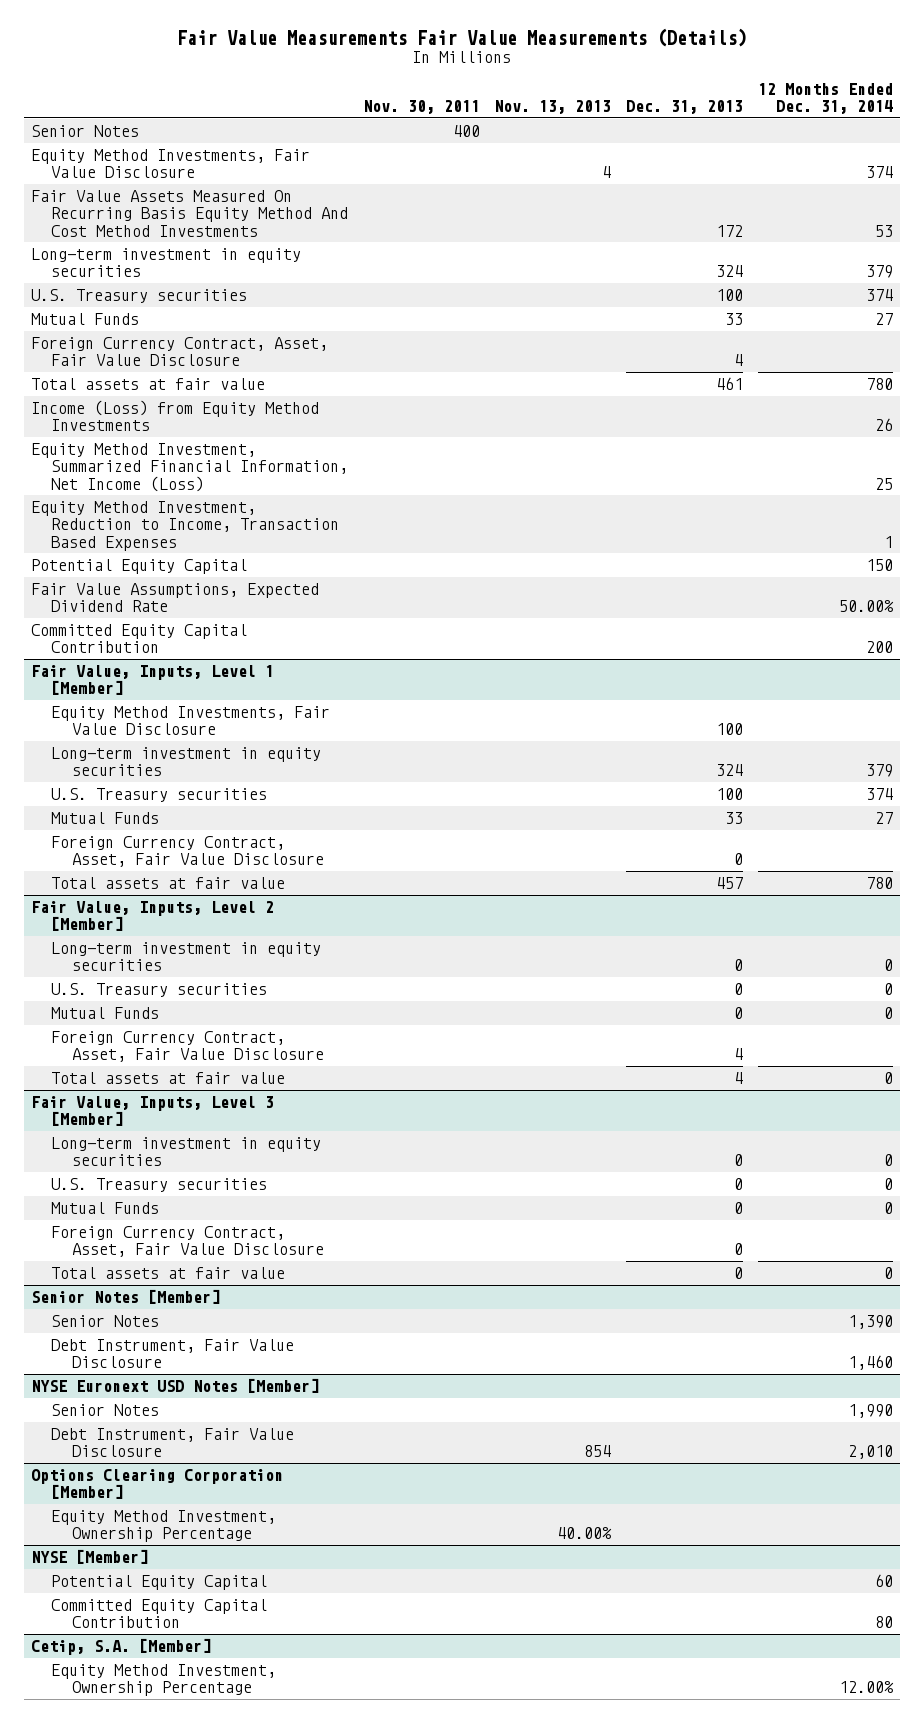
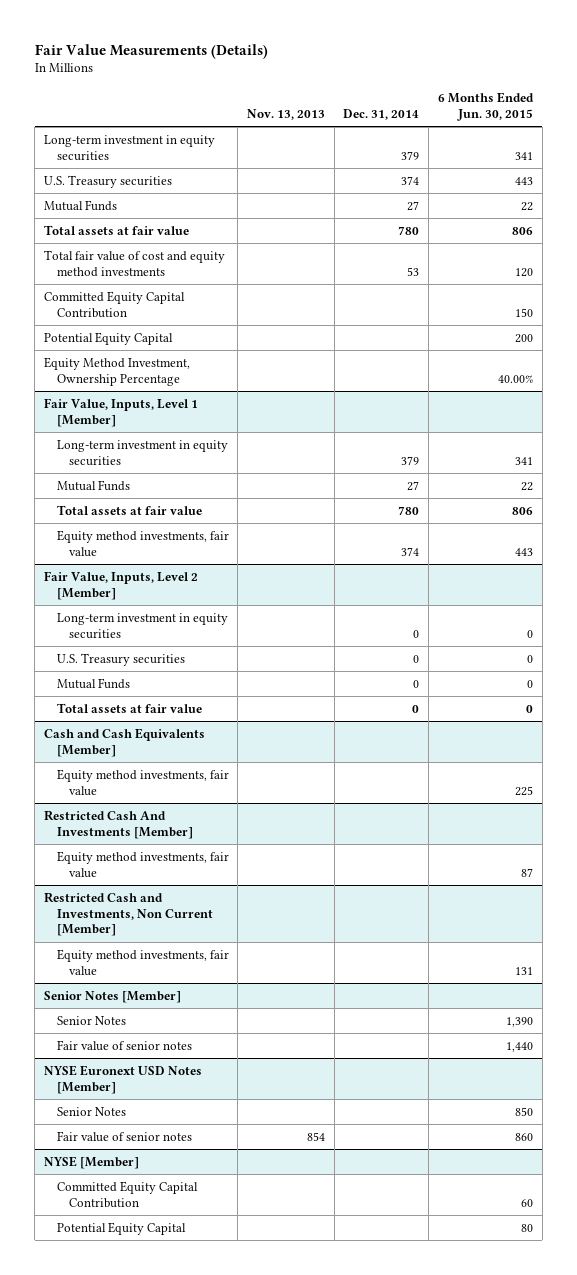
[176,27,747,47] Fair Value Measurements Fair Value Measurements (Details) -> [34,43,268,59] Fair Value Measurements (Details)
[362,100,480,115] Nov. 30, 2011 -> none
[625,100,743,115] Dec. 31, 2013 -> none
[757,82,893,115] 12 Months Ended Dec. 31, 2014 -> none
none -> [343,109,420,121] Dec. 31, 2014
none -> [437,92,534,122] 6 Months Ended Jun. 30, 2015
[31,124,140,137] Senior Notes -> none
[31,148,311,179] Equity Method Investments, Fair Value Disclosure -> none
[31,189,349,237] Fair Value Assets Measured On Recurring Basis Equity Method And Cost Method Investments -> none
[31,336,329,367] Foreign Currency Contract, Asset, Fair Value Disclosure -> none
[31,399,320,432] Income (Loss) from Equity Method Investments -> none
[31,442,349,492] Equity Method Investment, Summarized Financial Information, Net Income (Loss) -> none
[31,500,340,551] Equity Method Investment, Reduction to Income, Transaction Based Expenses -> none
[31,582,320,613] Fair Value Assumptions, Expected Dividend Rate -> none
none -> [43,249,225,277] Total fair value of cost and equity method investments
[31,558,248,574] Potential Equity Capital -> [43,331,173,345] Potential Equity Capital
none -> [43,356,190,386] Equity Method Investment, Ownership Percentage
[51,705,331,736] Equity Method Investments, Fair Value Disclosure -> none
[51,787,268,802] U.S. Treasury securities -> none
[51,835,324,868] Foreign Currency Contract, Asset, Fair Value Disclosure -> none
none -> [56,529,229,557] Equity method investments, fair value
[51,1030,324,1063] Foreign Currency Contract, Asset, Fair Value Disclosure -> none
[31,1095,275,1127] Fair Value, Inputs, Level 3 [Member] -> none
[51,1136,322,1167] Long-term investment in equity securities -> none
[51,1177,268,1192] U.S. Treasury securities -> none
[51,1201,160,1214] Mutual Funds -> none
[51,1225,324,1258] Foreign Currency Contract, Asset, Fair Value Disclosure -> none
[51,1266,286,1279] Total assets at fair value -> none
none -> [43,727,205,757] Cash and Cash Equivalents [Member]
none -> [56,768,229,796] Equity method investments, fair value
none -> [43,809,193,839] Restricted Cash And Investments [Member]
none -> [56,850,229,878] Equity method investments, fair value
none -> [43,891,213,937] Restricted Cash and Investments, Non Current [Member]
none -> [56,948,229,976] Equity method investments, fair value
[51,1338,295,1369] Debt Instrument, Fair Value Disclosure -> [56,1039,192,1051] Fair value of senior notes
[31,1468,284,1500] Options Clearing Corporation [Member] -> none
[51,1509,277,1543] Equity Method Investment, Ownership Percentage -> none
[51,1427,295,1458] Debt Instrument, Fair Value Disclosure -> [56,1130,192,1142] Fair value of senior notes
[31,1637,212,1655] Cetip, S.A. [Member] -> none
[51,1663,277,1697] Equity Method Investment, Ownership Percentage -> none
[51,1574,268,1590] Potential Equity Capital -> [56,1221,186,1235] Potential Equity Capital

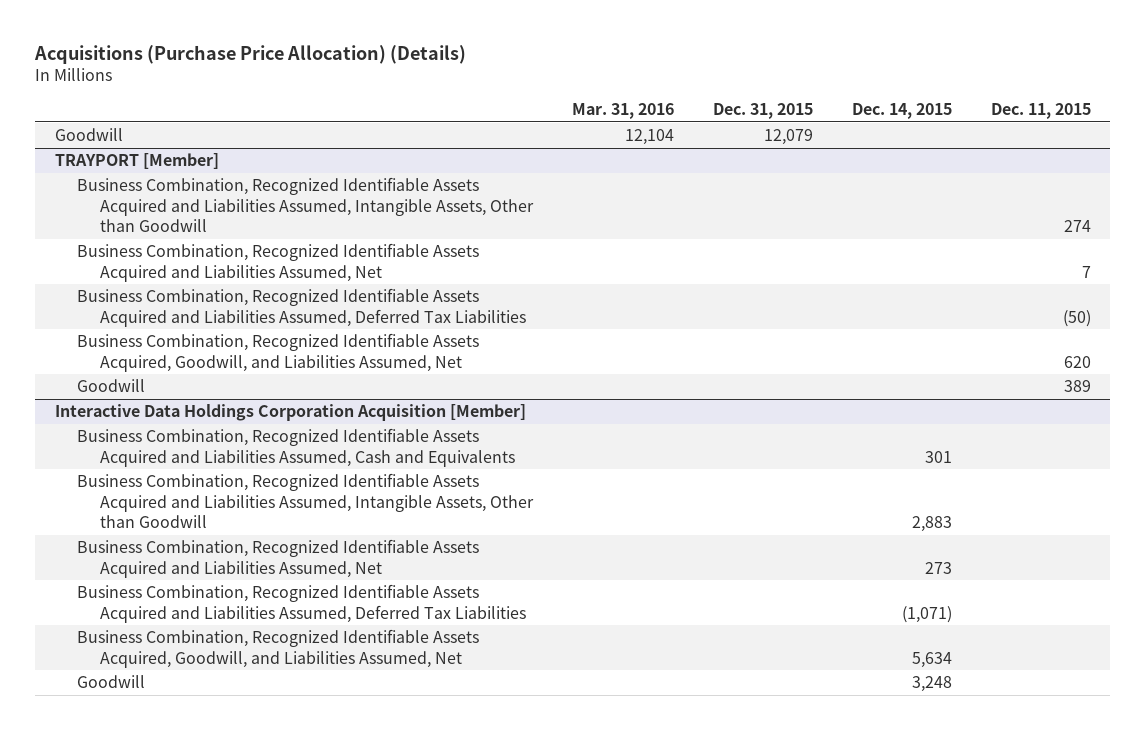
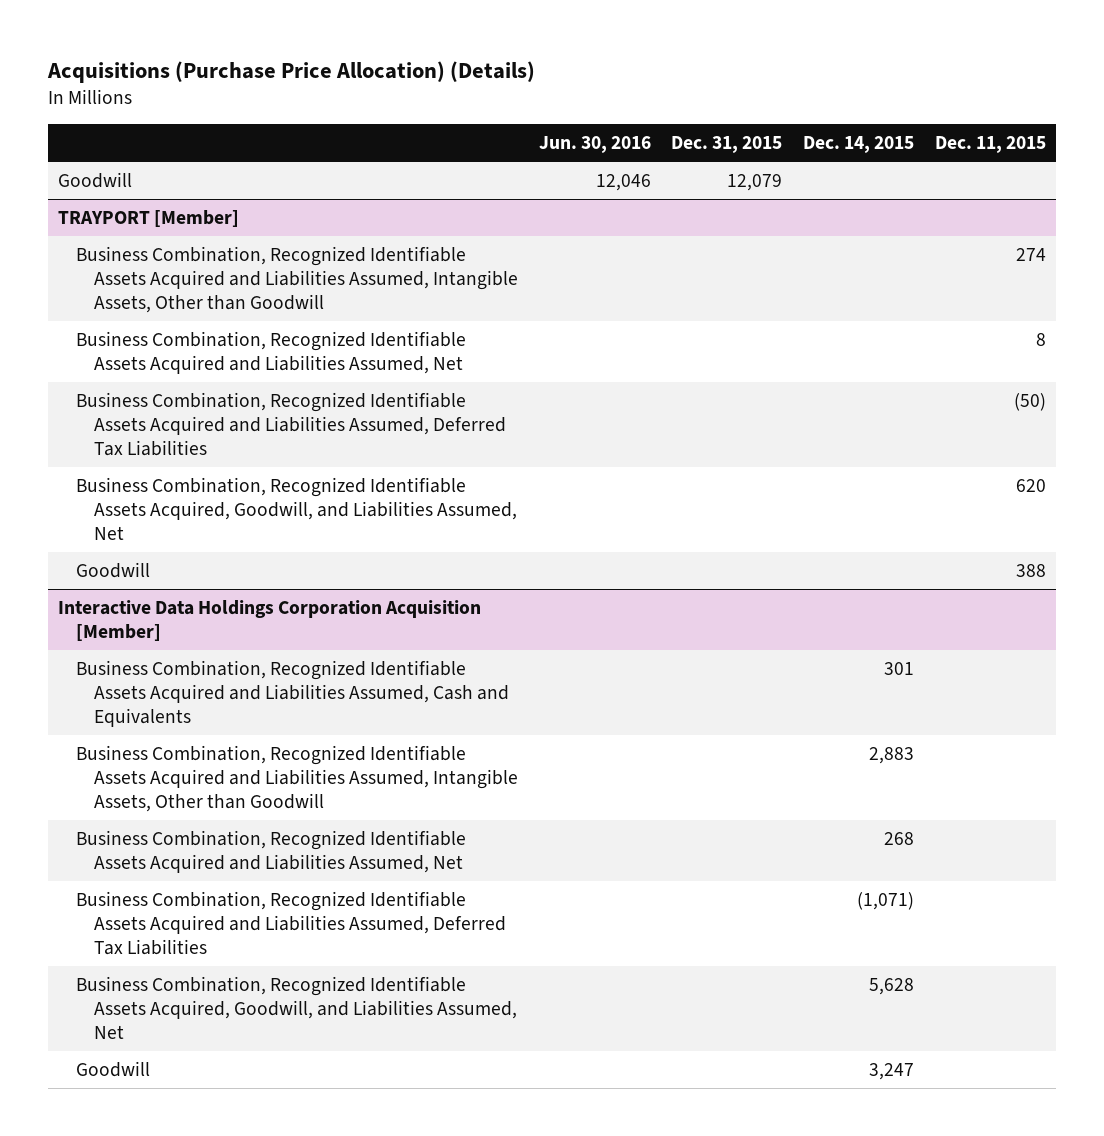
[572,102,675,119] Mar. 31, 2016 -> none
none -> [538,135,651,153] Jun. 30, 2016
[1082,265,1092,278] 7 -> [1036,333,1047,347] 8
[1064,380,1092,393] 389 -> [1016,564,1047,578] 388
[925,561,953,574] 273 -> [884,832,915,846] 268
[912,651,953,668] 5,634 -> [869,978,915,996] 5,628
[912,676,953,693] 3,248 -> [869,1063,915,1081] 3,247

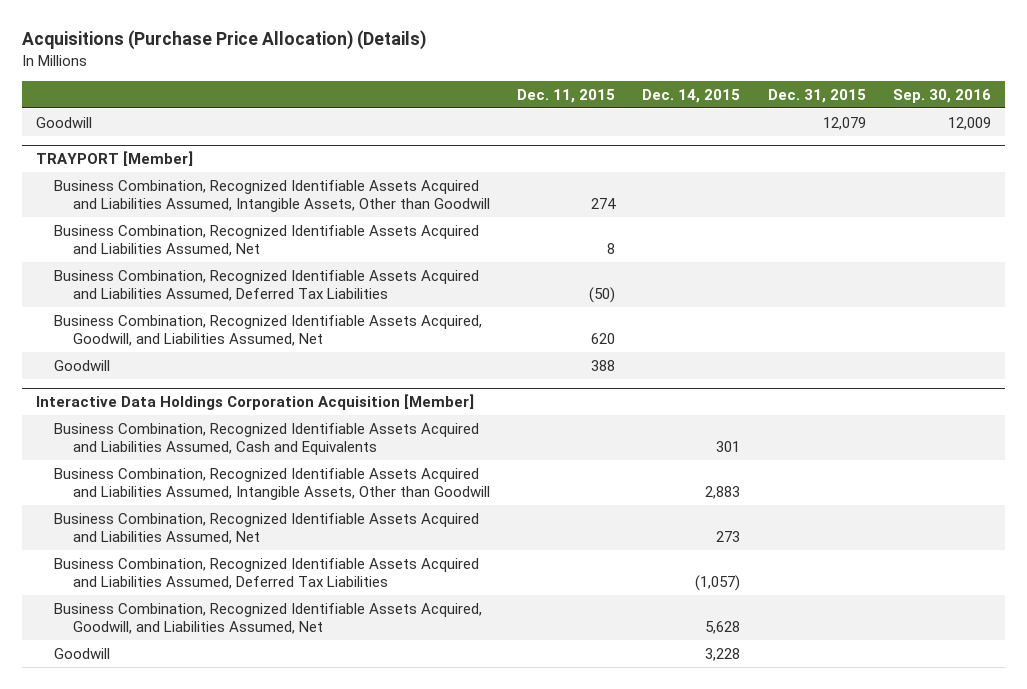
[538,135,651,153] Jun. 30, 2016 -> none
none -> [893,88,992,103] Sep. 30, 2016
[884,832,915,846] 268 -> [716,530,741,542] 273
[857,892,915,911] (1,071) -> [695,574,741,591] (1,057)
[869,1063,915,1081] 3,247 -> [705,647,741,661] 3,228

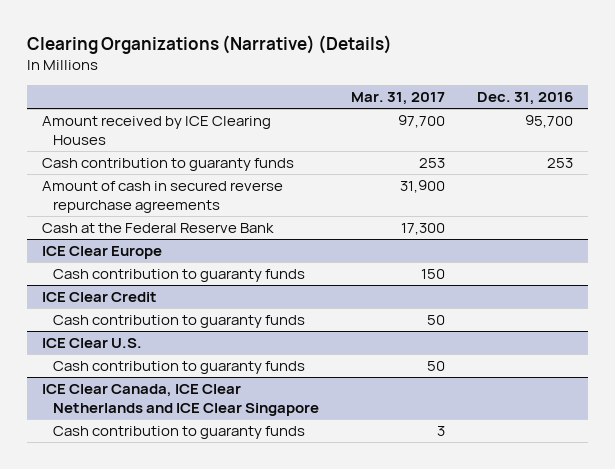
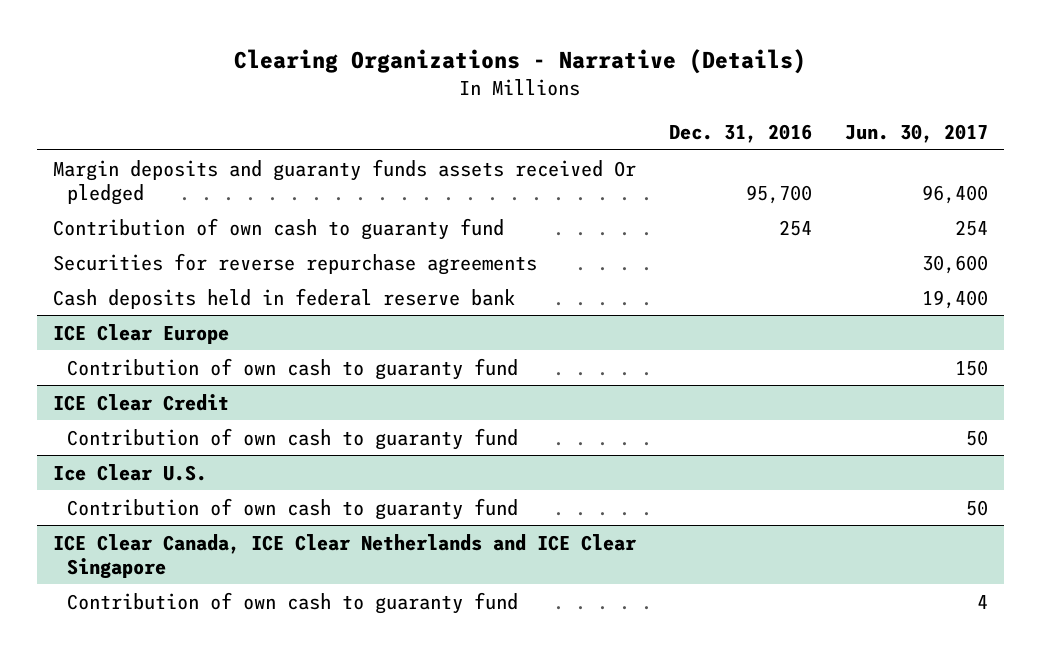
[26,34,392,54] Clearing Organizations (Narrative) (Details) -> [234,48,807,74] Clearing Organizations - Narrative (Details)
[351,92,446,106] Mar. 31, 2017 -> none
none -> [844,124,988,144] Jun. 30, 2017
[42,115,272,145] Amount received by ICE Clearing Houses -> [53,158,637,205] Margin deposits and guaranty funds assets received Or pledged
[42,157,295,171] Cash contribution to guaranty funds -> [53,217,505,240] Contribution of own cash to guaranty fund
[546,157,573,168] 253 -> [778,219,812,236] 254
[42,180,284,213] Amount of cash in secured reverse repurchase agreements -> [53,252,538,275] Securities for reverse repurchase agreements
[42,222,275,233] Cash at the Federal Reserve Bank -> [53,287,516,309] Cash deposits held in federal reserve bank
[53,268,306,282] Cash contribution to guaranty funds -> [67,357,519,380] Contribution of own cash to guaranty fund
[53,314,306,328] Cash contribution to guaranty funds -> [67,427,519,450] Contribution of own cash to guaranty fund
[42,337,143,348] ICE Clear U.S. -> [53,463,208,481] Ice Clear U.S.
[53,360,306,374] Cash contribution to guaranty funds -> [67,497,519,520] Contribution of own cash to guaranty fund
[53,425,306,439] Cash contribution to guaranty funds -> [67,591,519,614] Contribution of own cash to guaranty fund

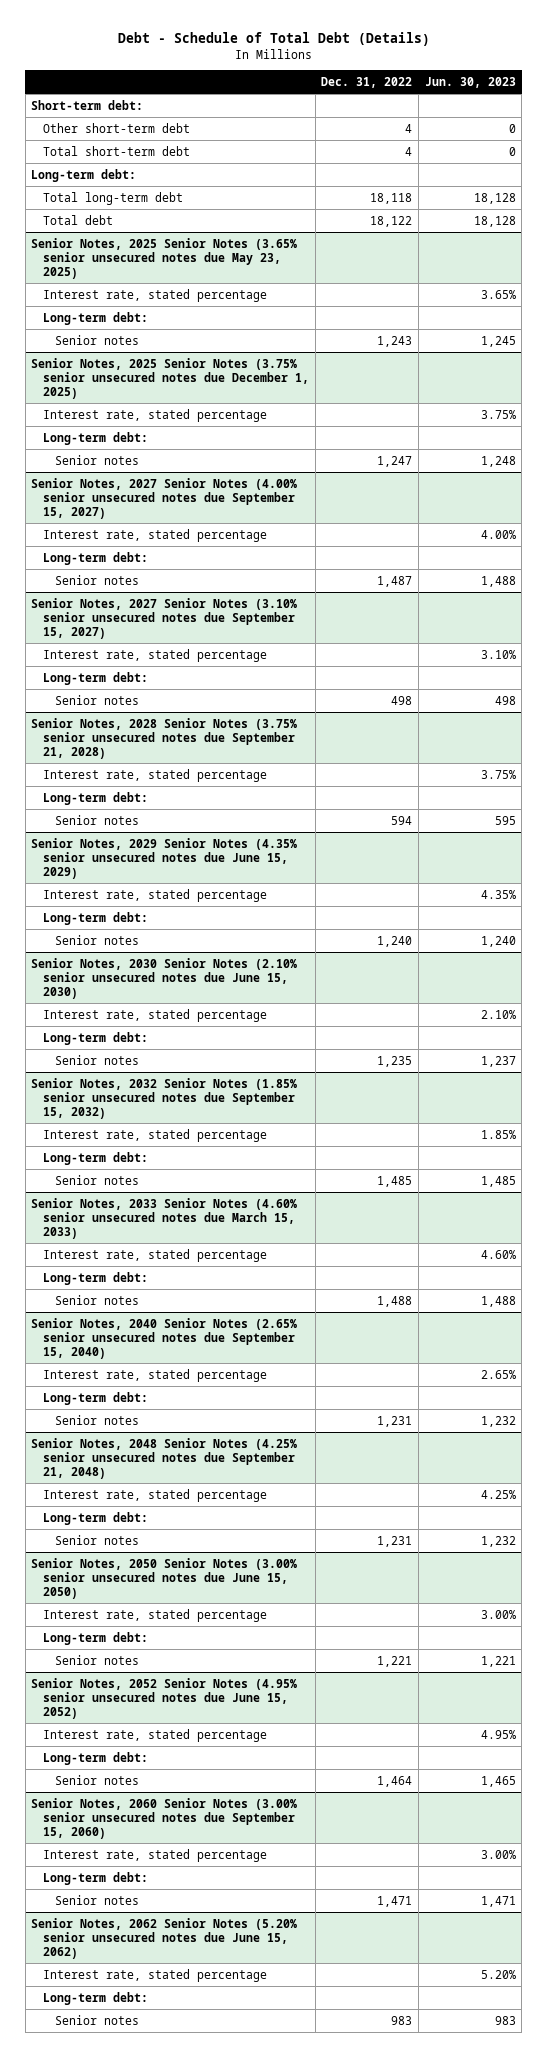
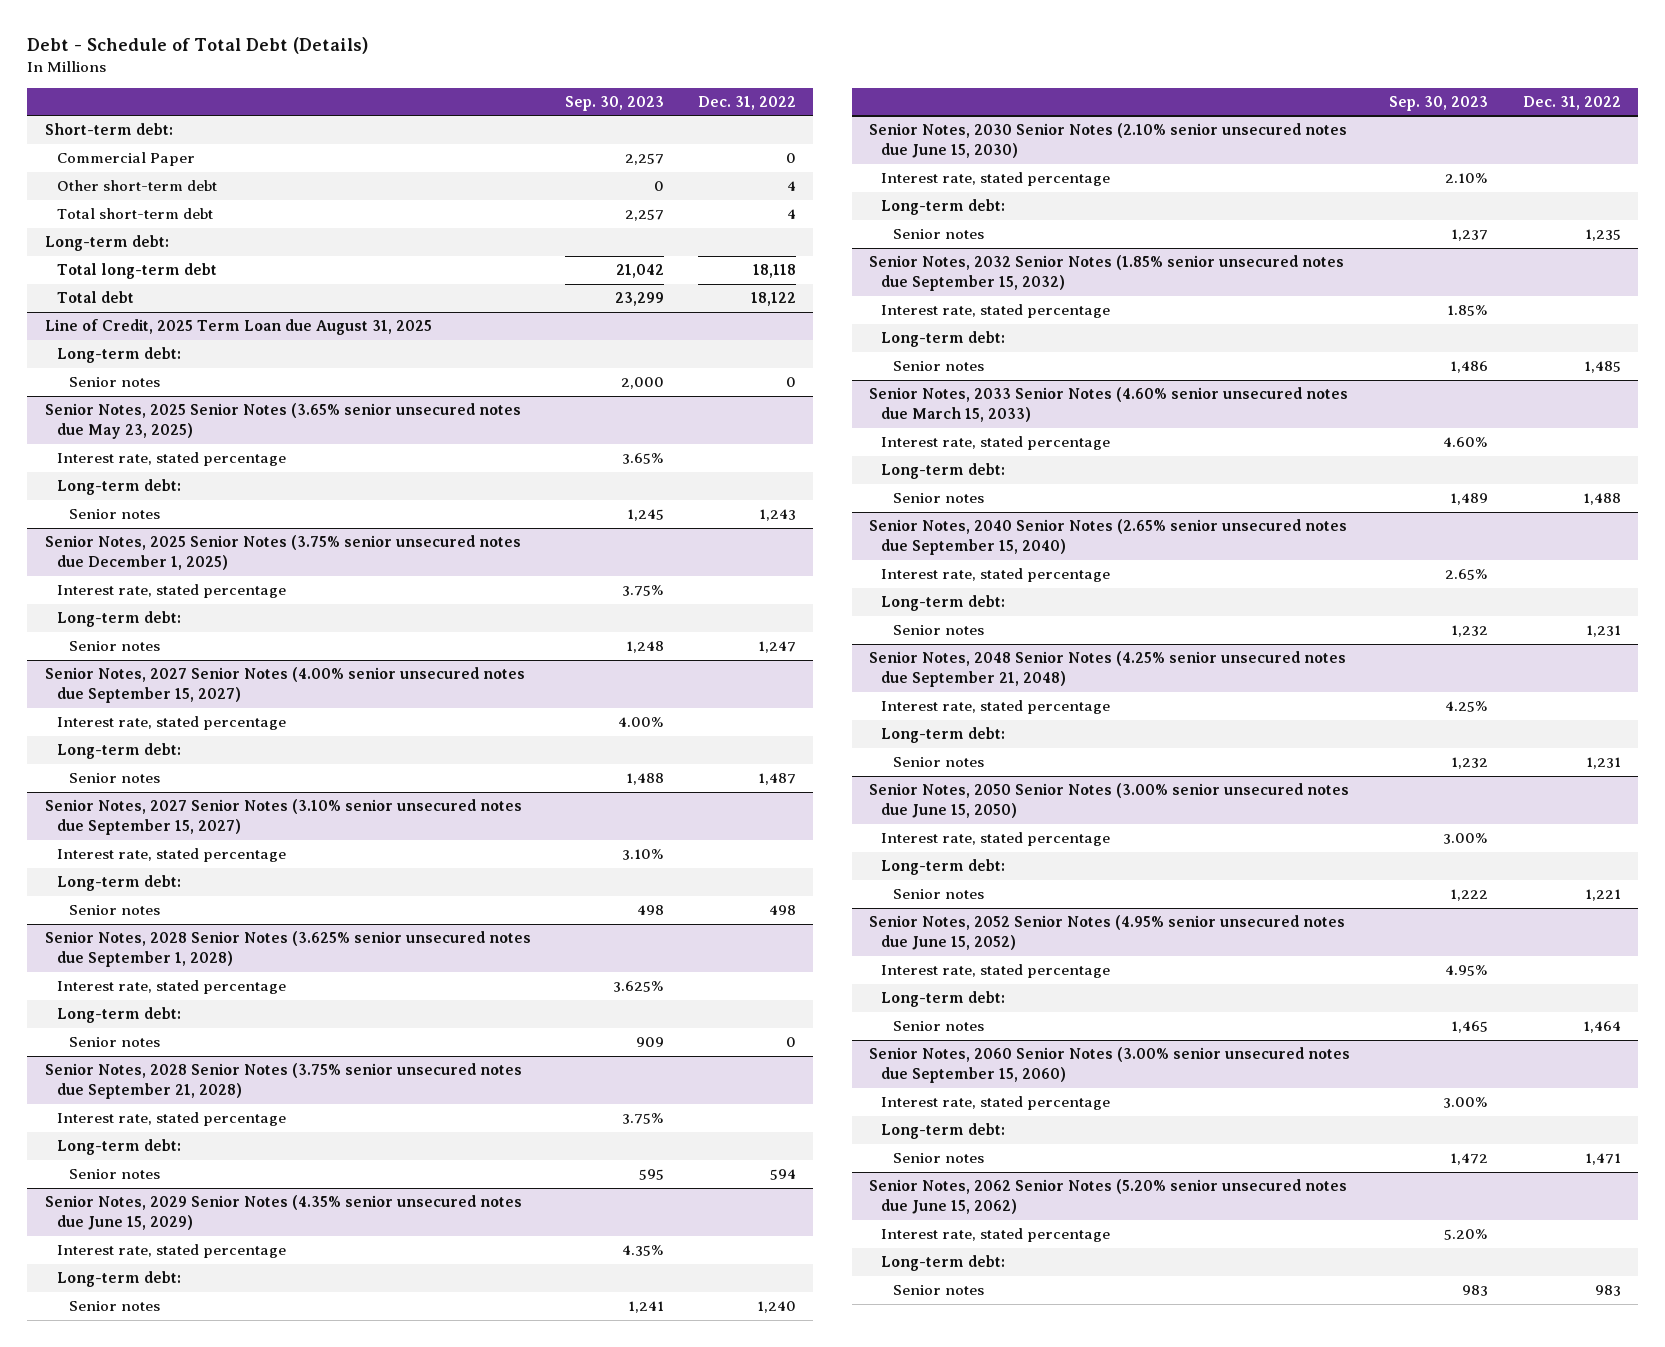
[424,76,516,88] Jun. 30, 2023 -> none
none -> [564,95,664,111] Sep. 30, 2023
none -> [56,152,195,167] Commercial Paper
none -> [44,319,432,336] Line of Credit, 2025 Term Loan due August 31, 2025
none -> [56,347,181,364] Long-term debt:
none -> [68,377,160,388] Senior notes
none -> [44,931,531,968] Senior Notes, 2028 Senior Notes (3.625% senior unsecured notes due September 1, 2028)
none -> [56,980,286,995] Interest rate, stated percentage
none -> [56,1007,181,1024] Long-term debt:
none -> [68,1037,160,1048] Senior notes

